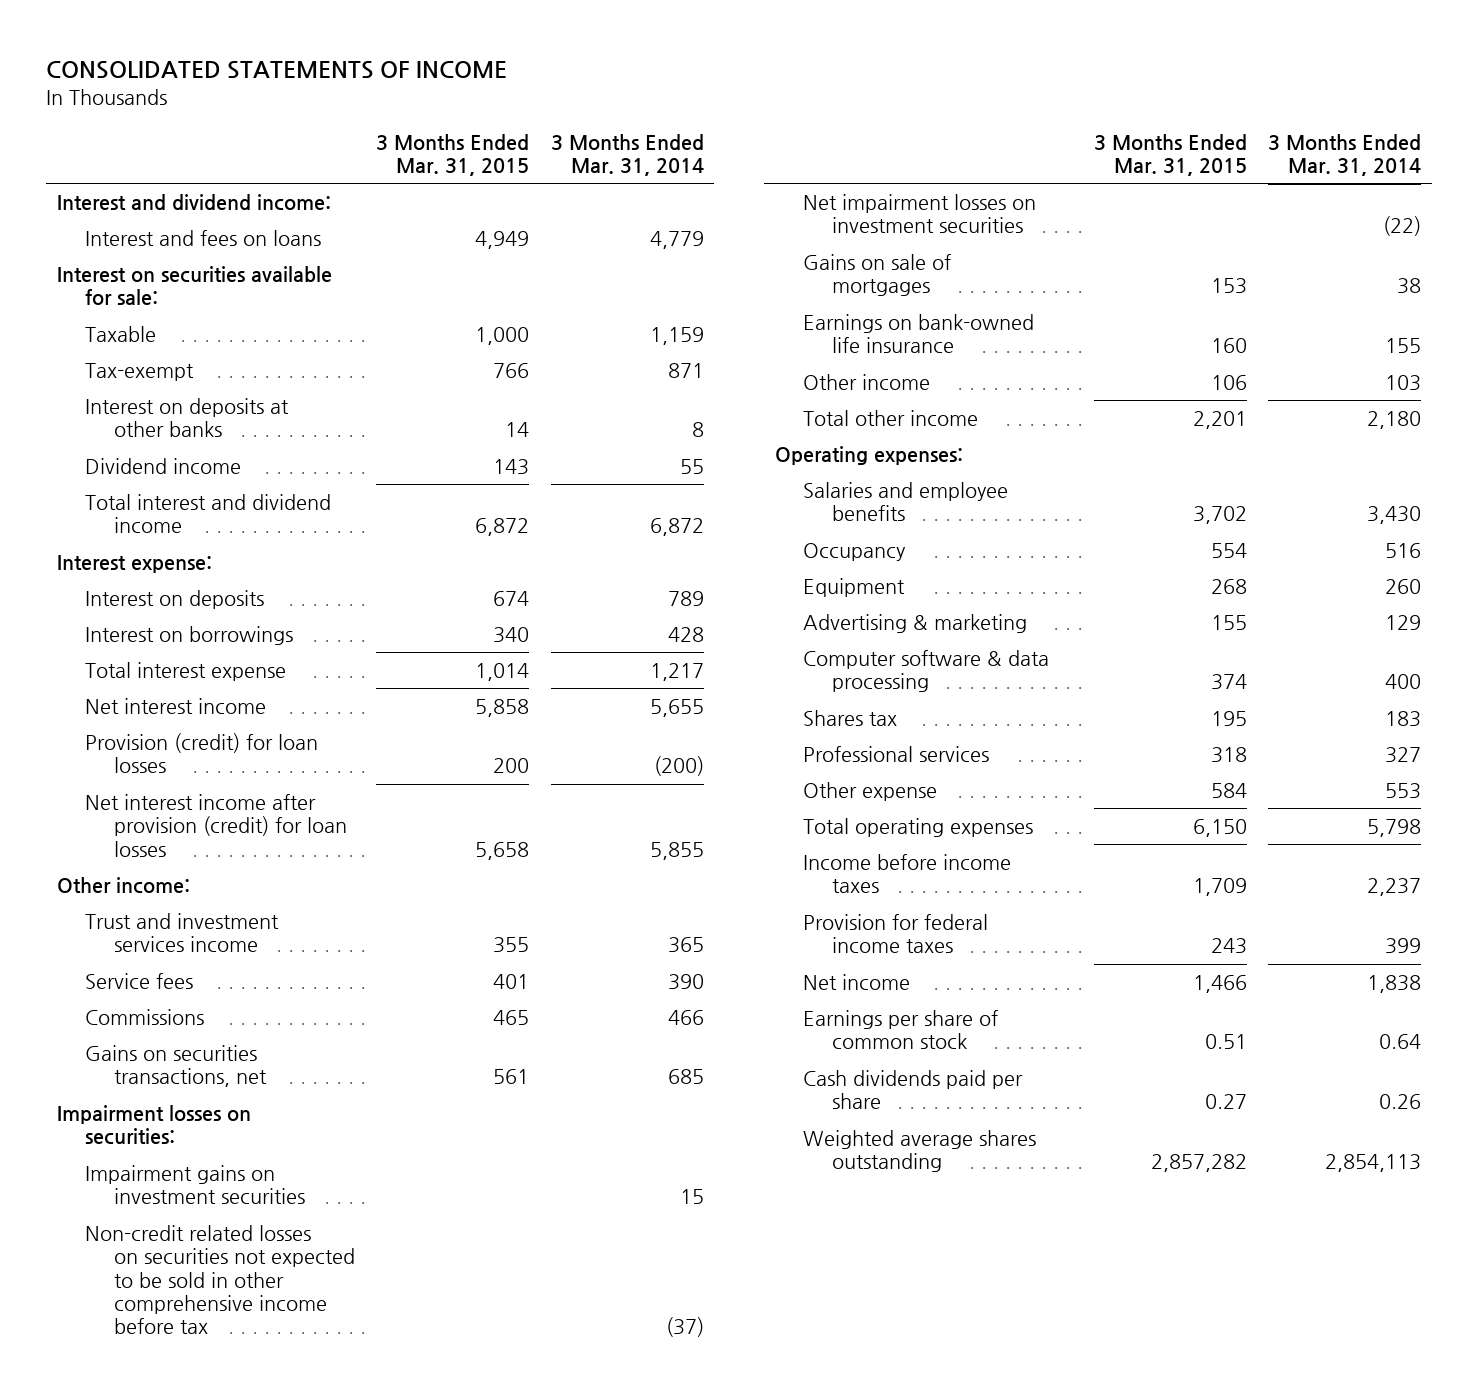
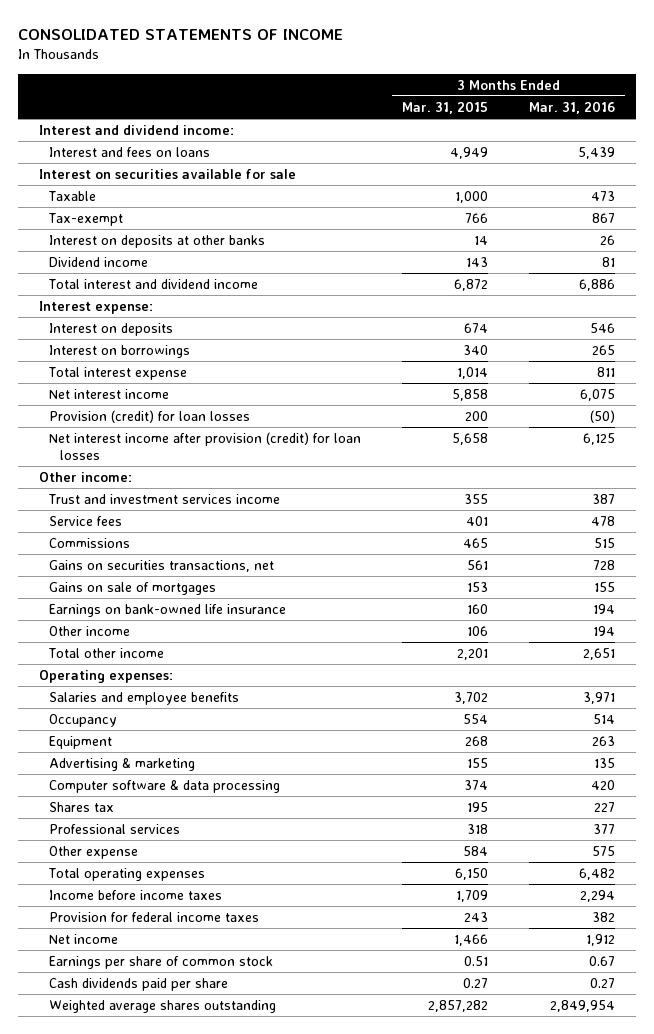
[550,133,704,176] 3 Months Ended Mar. 31, 2014 -> none
none -> [529,100,616,114] Mar. 31, 2016
[56,266,332,306] Interest on securities available for sale: -> [38,168,296,179] Interest on securities available for sale
[56,1105,251,1146] Impairment losses on securities: -> none
[85,1165,306,1205] Impairment gains on investment securities -> none
[85,1225,356,1335] Non-credit related losses on securities not expected to be sold in other comprehensive income before tax -> none
[803,194,1037,234] Net impairment losses on investment securities -> none

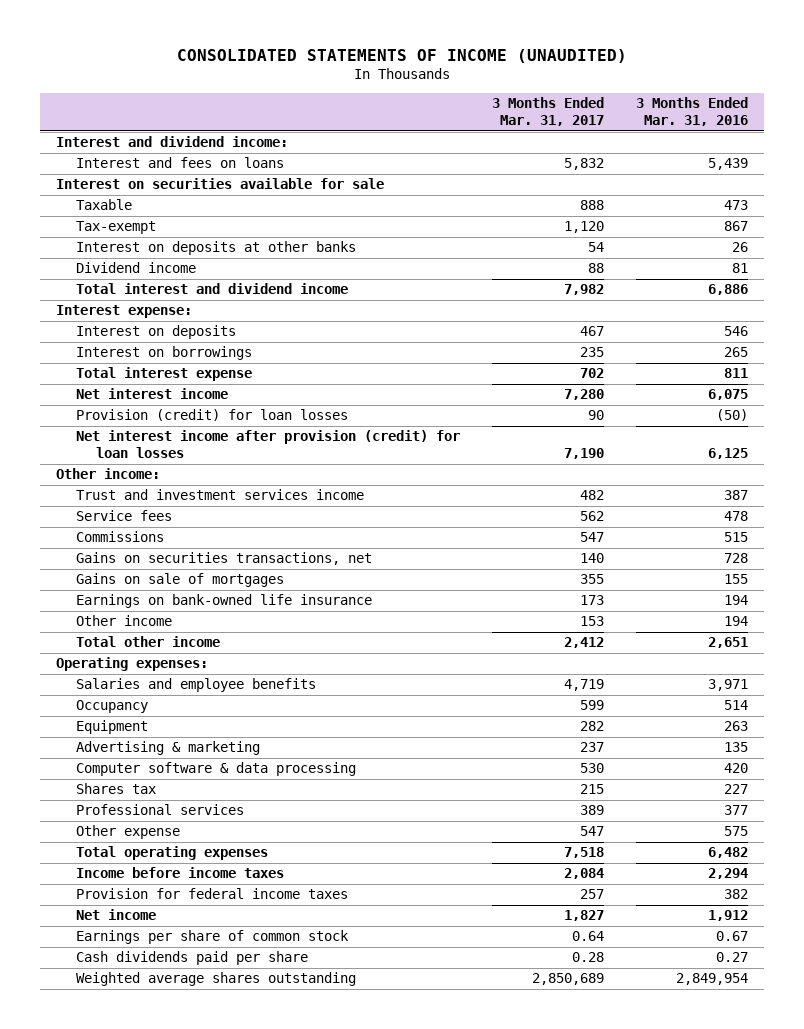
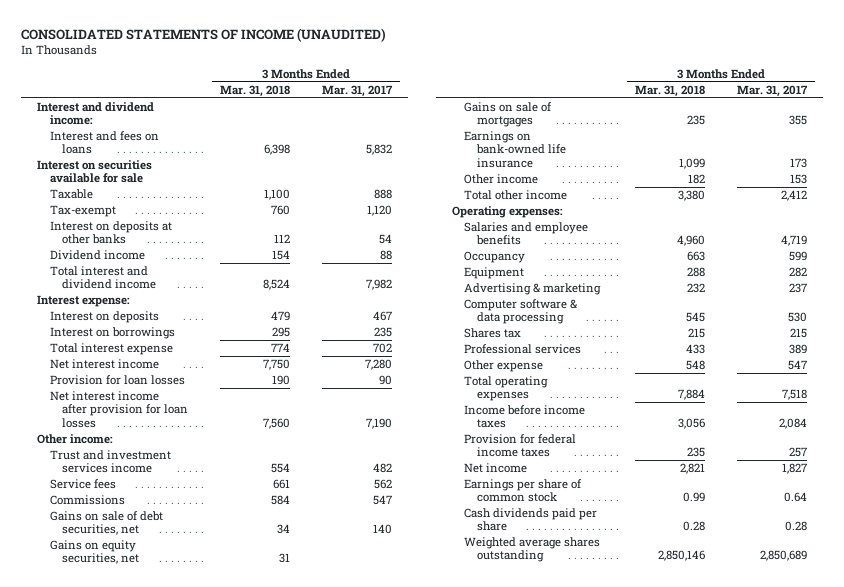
[636,97,749,127] 3 Months Ended Mar. 31, 2016 -> none
none -> [219,84,290,97] Mar. 31, 2018
[76,409,349,422] Provision (credit) for loan losses -> [49,375,185,386] Provision for loan losses
[76,430,461,459] Net interest income after provision (credit) for loan losses -> [49,391,188,428] Net interest income after provision for loan losses
[76,552,373,566] Gains on securities transactions, net -> [49,511,163,536] Gains on sale of debt securities, net
none -> [49,540,139,565] Gains on equity securities, net

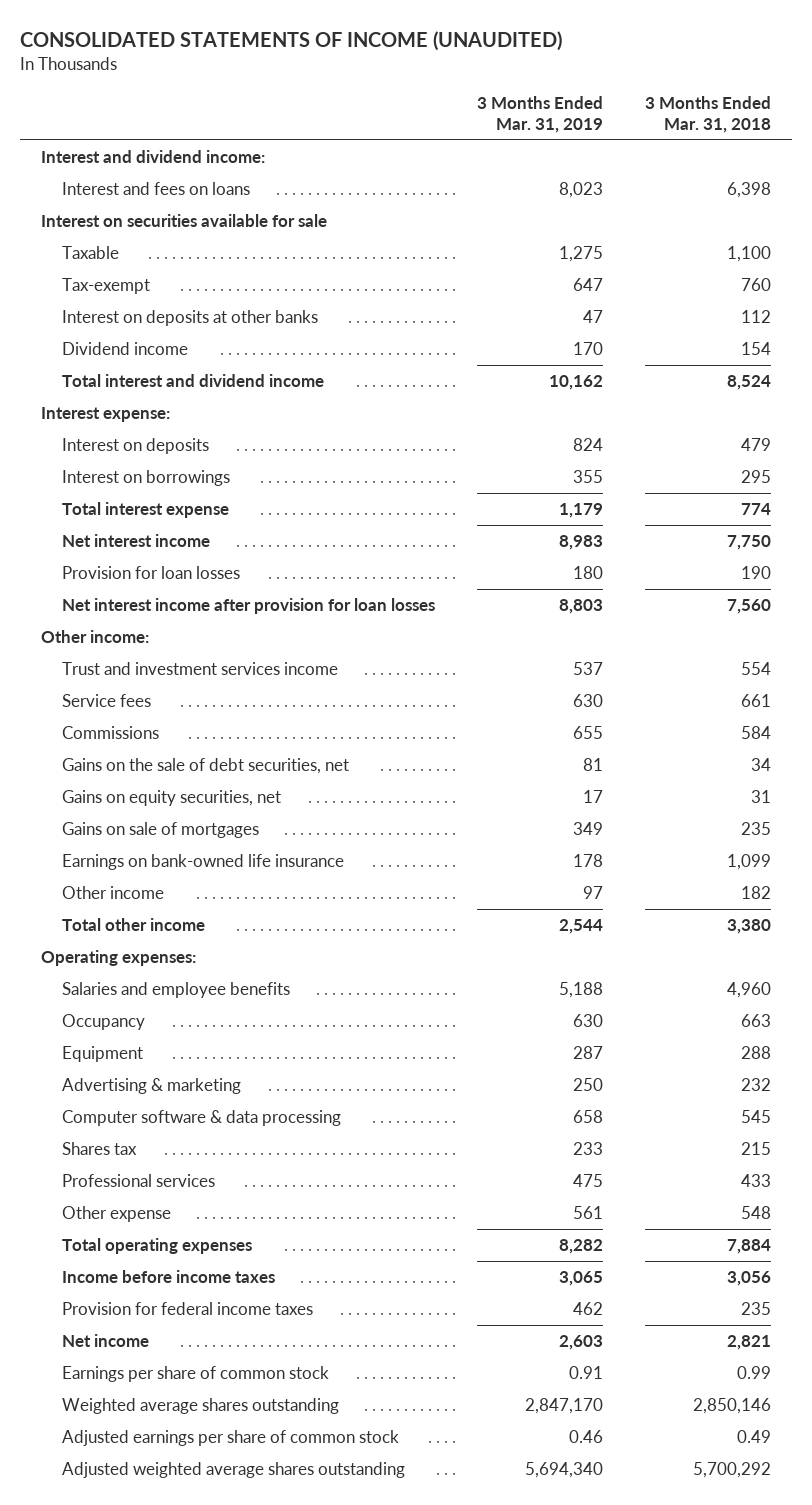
[322,84,394,97] Mar. 31, 2017 -> none
none -> [476,96,603,134] 3 Months Ended Mar. 31, 2019
[49,511,163,536] Gains on sale of debt securities, net -> [61,758,349,775] Gains on the sale of debt securities, net
[464,508,598,532] Cash dividends paid per share -> none
none -> [61,1430,399,1447] Adjusted earnings per share of common stock
none -> [61,1462,405,1479] Adjusted weighted average shares outstanding

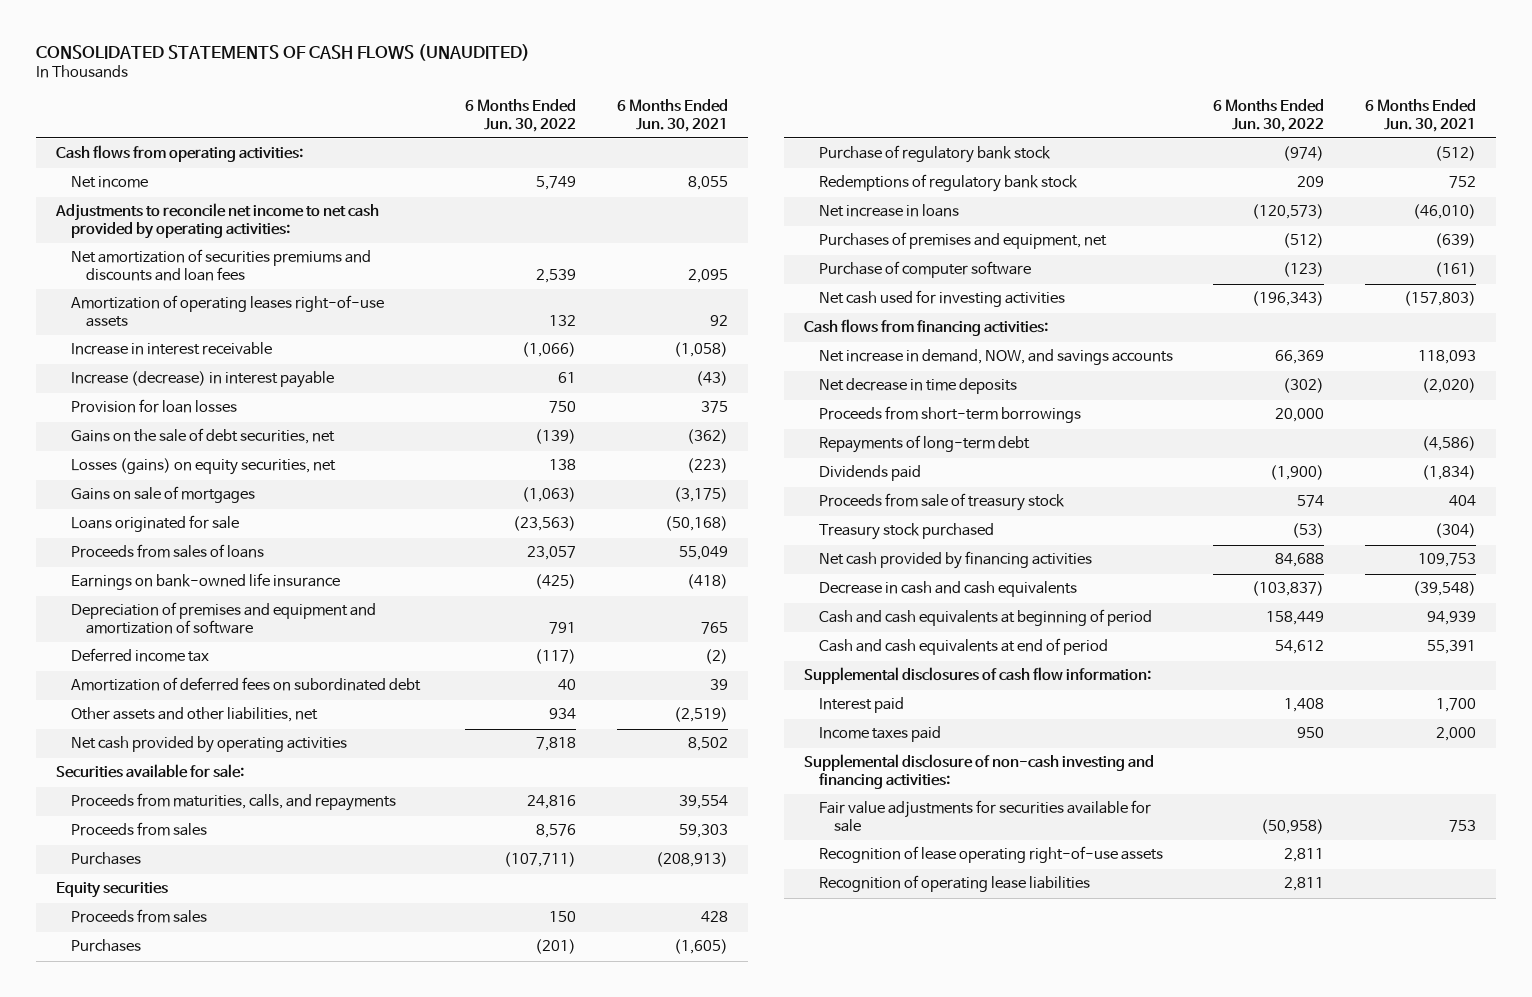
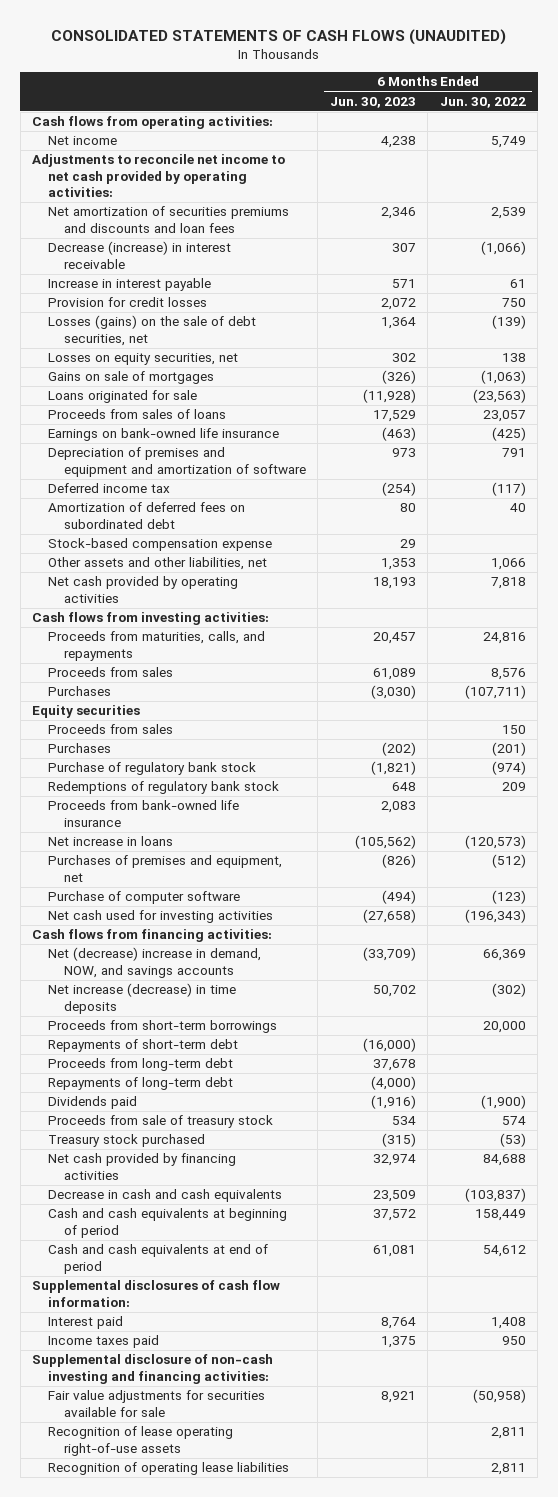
[616,99,728,132] 6 Months Ended Jun. 30, 2021 -> none
none -> [329,96,416,108] Jun. 30, 2023
[70,295,384,327] Amortization of operating leases right-of-use assets -> none
[70,342,272,356] Increase in interest receivable -> [48,241,232,269] Decrease (increase) in interest receivable
[70,371,334,389] Increase (decrease) in interest payable -> [48,278,212,292] Increase in interest payable
[70,399,237,414] Provision for loan losses -> [48,297,208,308] Provision for credit losses
[70,428,335,445] Gains on the sale of debt securities, net -> [48,315,257,346] Losses (gains) on the sale of debt securities, net
[70,458,336,476] Losses (gains) on equity securities, net -> [48,353,239,366] Losses on equity securities, net
none -> [48,538,273,552] Stock-based compensation expense
[549,708,577,720] 934 -> [490,558,526,571] 1,066
[56,764,245,779] Securities available for sale: -> none
none -> [32,612,270,626] Cash flows from investing activities:
none -> [48,800,240,827] Proceeds from bank-owned life insurance
[818,349,1173,366] Net increase in demand, NOW, and savings accounts -> [48,947,262,978] Net (decrease) increase in demand, NOW, and savings accounts
[818,378,1017,395] Net decrease in time deposits -> [48,983,237,1014] Net increase (decrease) in time deposits
none -> [48,1039,239,1053] Repayments of short-term debt
none -> [48,1058,234,1072] Proceeds from long-term debt

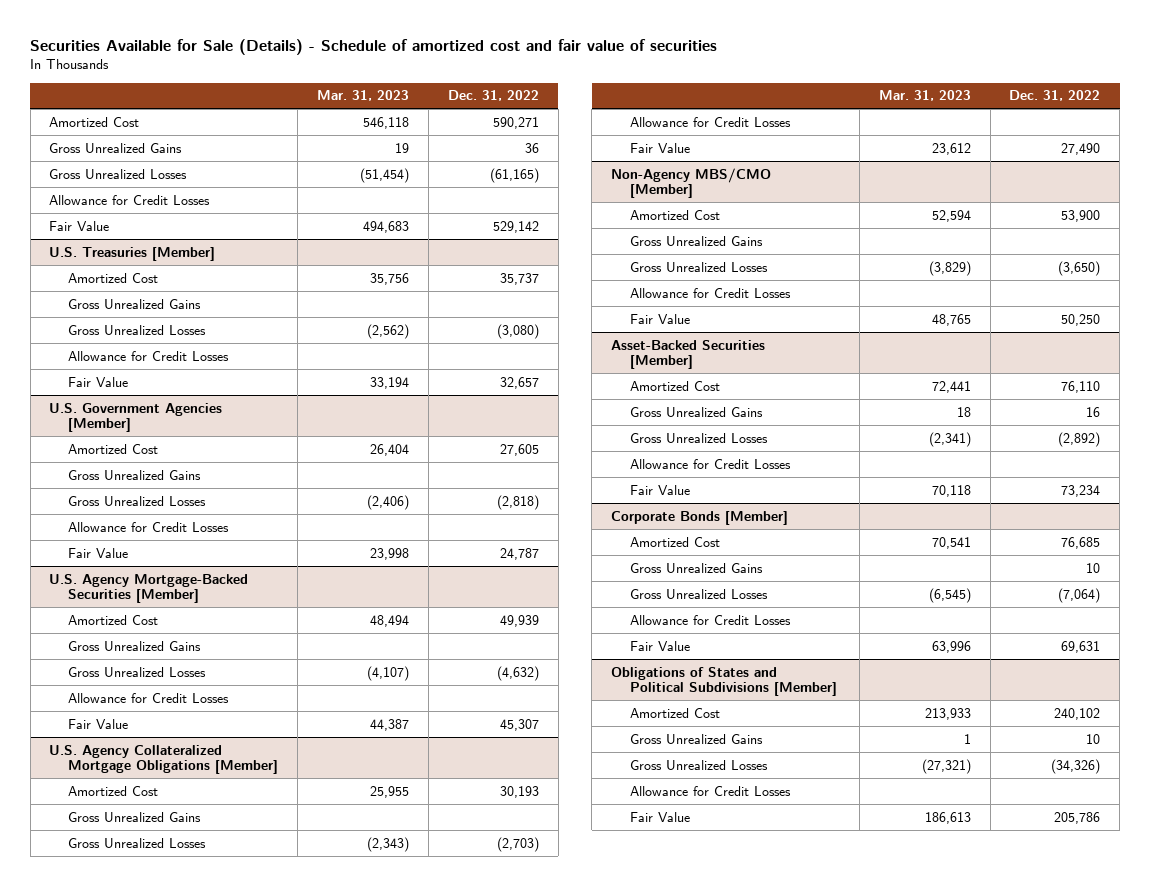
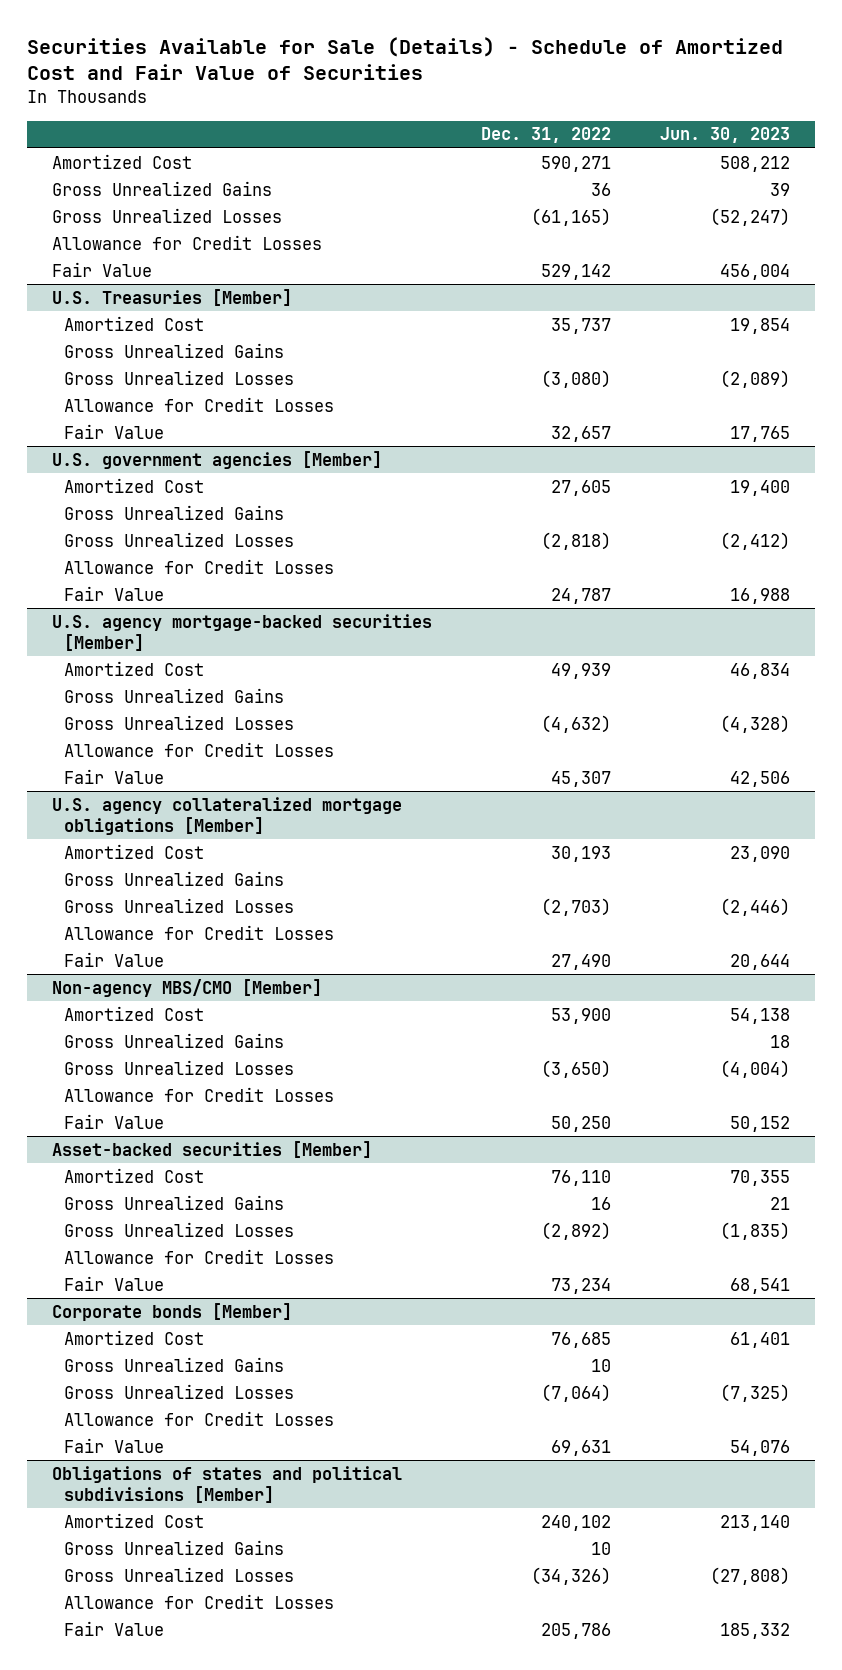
[30,38,718,55] Securities Available for Sale (Details) - Schedule of amortized cost and fair value of securities -> [26,36,783,81] Securities Available for Sale (Details) - Schedule of Amortized Cost and Fair Value of Securities
[316,90,409,102] Mar. 31, 2023 -> none
none -> [660,127,791,144] Jun. 30, 2023
[49,402,223,433] U.S. Government Agencies [Member] -> [51,450,382,469] U.S. government agencies [Member]
[49,573,249,604] U.S. Agency Mortgage-Backed Securities [Member] -> [51,613,432,651] U.S. agency mortgage-backed securities [Member]
[49,744,279,775] U.S. Agency Collateralized Mortgage Obligations [Member] -> [51,796,402,835] U.S. agency collateralized mortgage obligations [Member]
[611,167,772,199] Non-Agency MBS/CMO [Member] -> [51,978,322,997] Non-agency MBS/CMO [Member]
[611,339,766,370] Asset-Backed Securities [Member] -> [51,1140,372,1158] Asset-backed securities [Member]
[611,510,789,525] Corporate Bonds [Member] -> [51,1302,292,1321] Corporate bonds [Member]
[611,666,837,697] Obligations of States and Political Subdivisions [Member] -> [51,1465,402,1503] Obligations of states and political subdivisions [Member]

